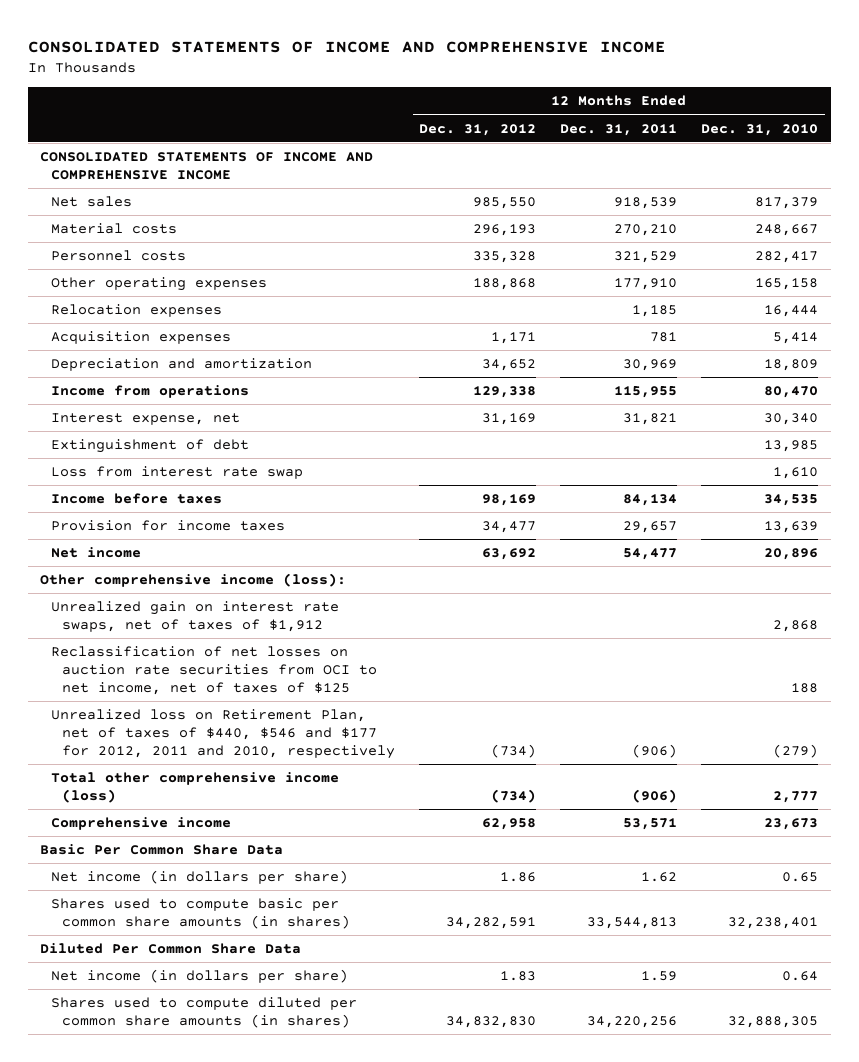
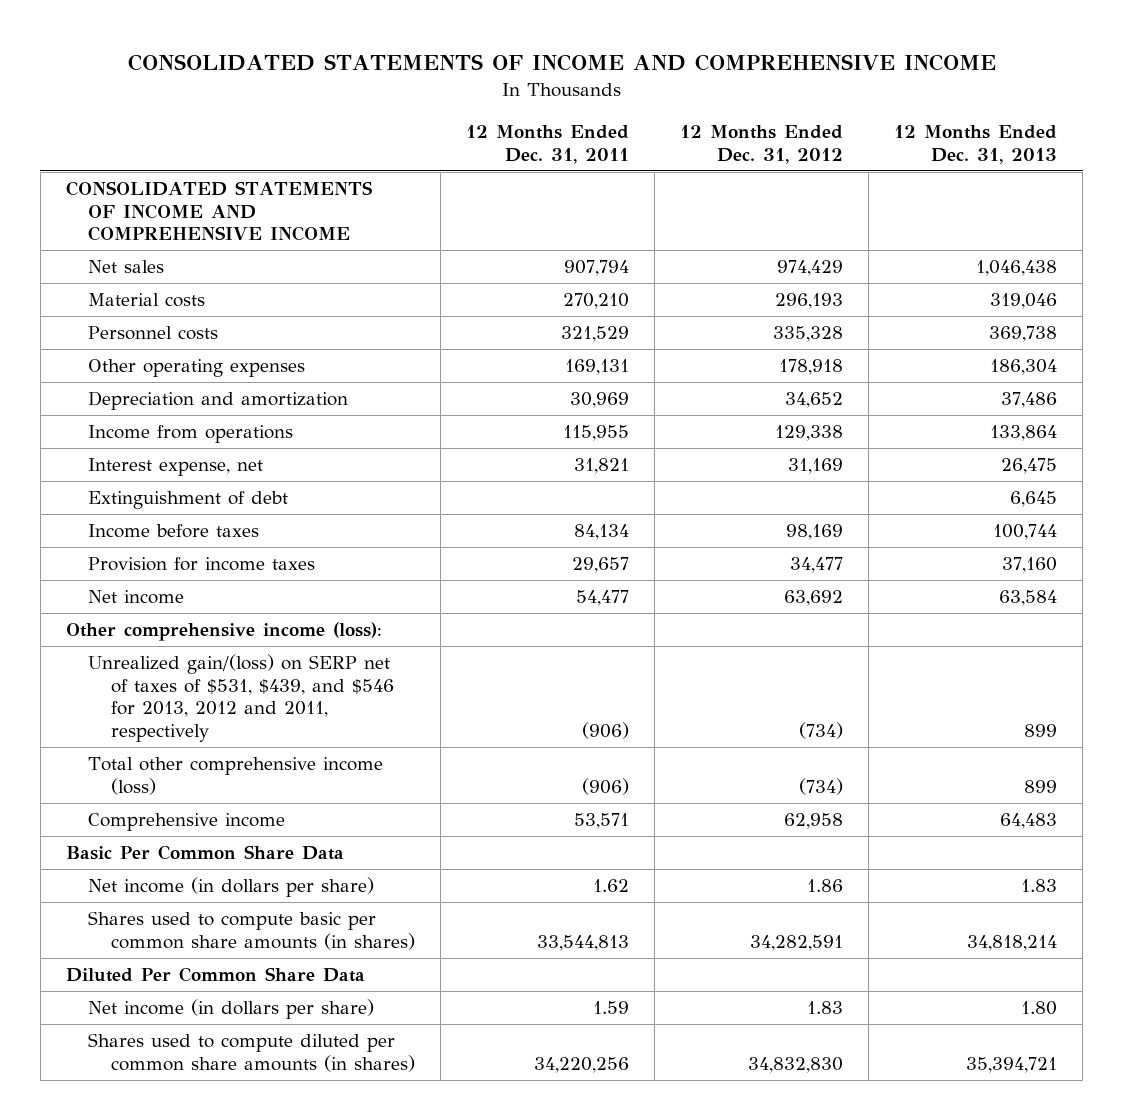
[701,123,819,136] Dec. 31, 2010 -> none
none -> [894,124,1058,164] 12 Months Ended Dec. 31, 2013
[473,197,537,210] 985,550 -> [777,260,844,277] 974,429
[614,197,678,210] 918,539 -> [563,260,629,277] 907,794
[51,304,223,318] Relocation expenses -> none
[51,331,232,345] Acquisition expenses -> none
[473,278,537,291] 188,868 -> [779,359,844,376] 178,918
[614,278,678,291] 177,910 -> [564,359,629,376] 169,131
[51,466,304,480] Loss from interest rate swap -> none
[51,601,340,632] Unrealized gain on interest rate swaps, net of taxes of $1,912 -> none
[51,646,378,695] Reclassification of net losses on auction rate securities from OCI to net income, net of taxes of $125 -> none
[51,709,396,759] Unrealized loss on Retirement Plan, net of taxes of $440, $546 and $177 for 2012, 2011 and 2010, respectively -> [88,654,394,743] Unrealized gain/(loss) on SERP net of taxes of $531, $439, and $546 for 2013, 2012 and 2011, respectively

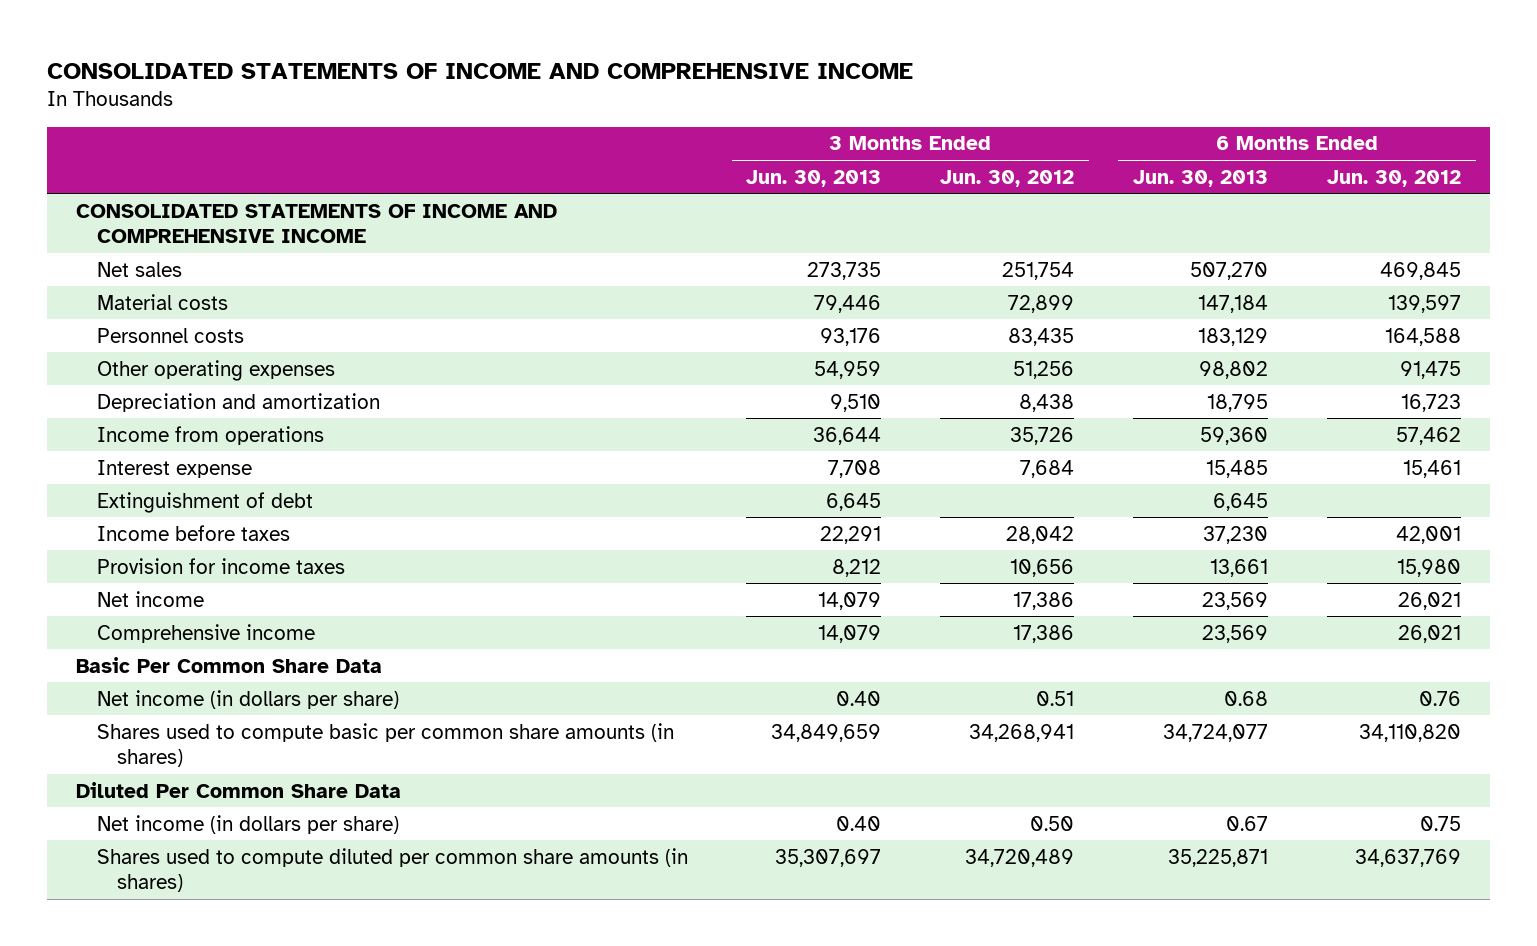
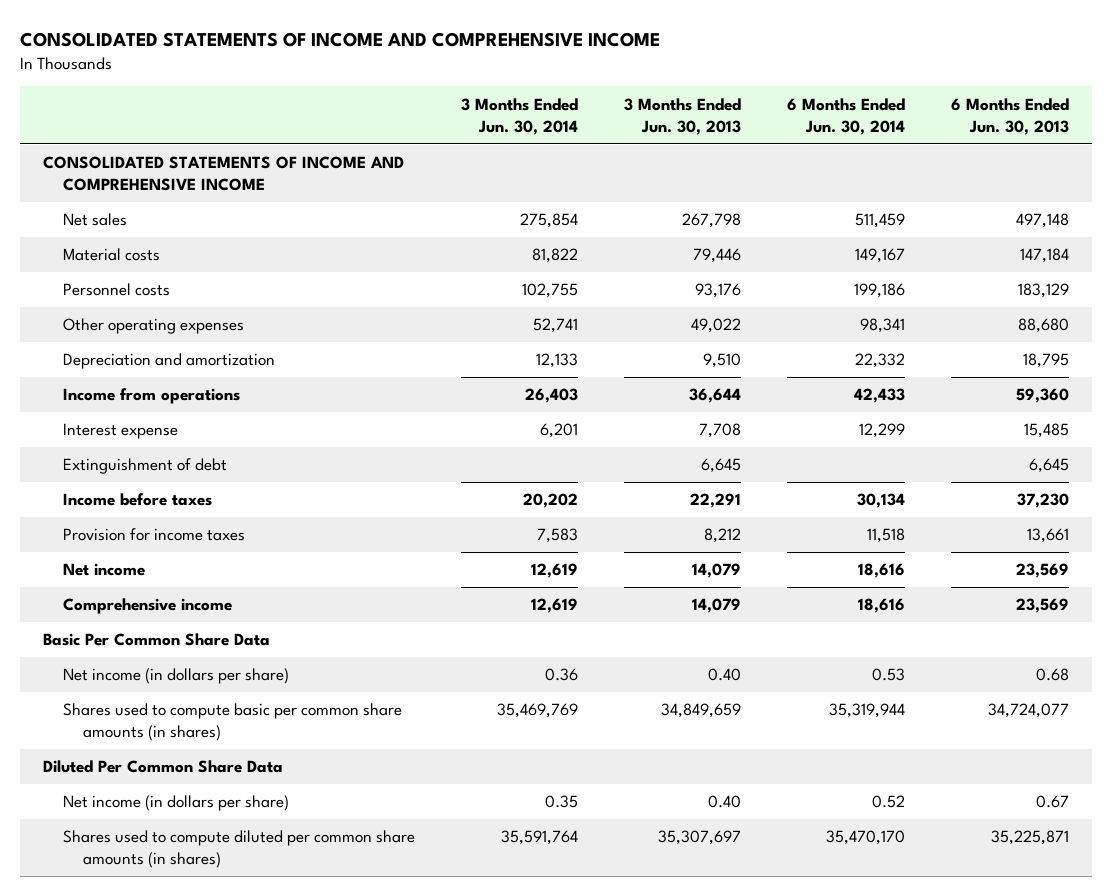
[940,169,1075,187] Jun. 30, 2012 -> none
[1326,169,1461,187] Jun. 30, 2012 -> none
none -> [460,97,578,135] 3 Months Ended Jun. 30, 2014
none -> [786,97,905,135] 6 Months Ended Jun. 30, 2014
[807,261,882,280] 273,735 -> [681,213,741,229] 267,798
[1190,261,1269,280] 507,270 -> [1015,213,1069,229] 497,148
[814,360,882,379] 54,959 -> [690,318,741,334] 49,022
[1199,360,1269,379] 98,802 -> [1017,318,1069,334] 88,680

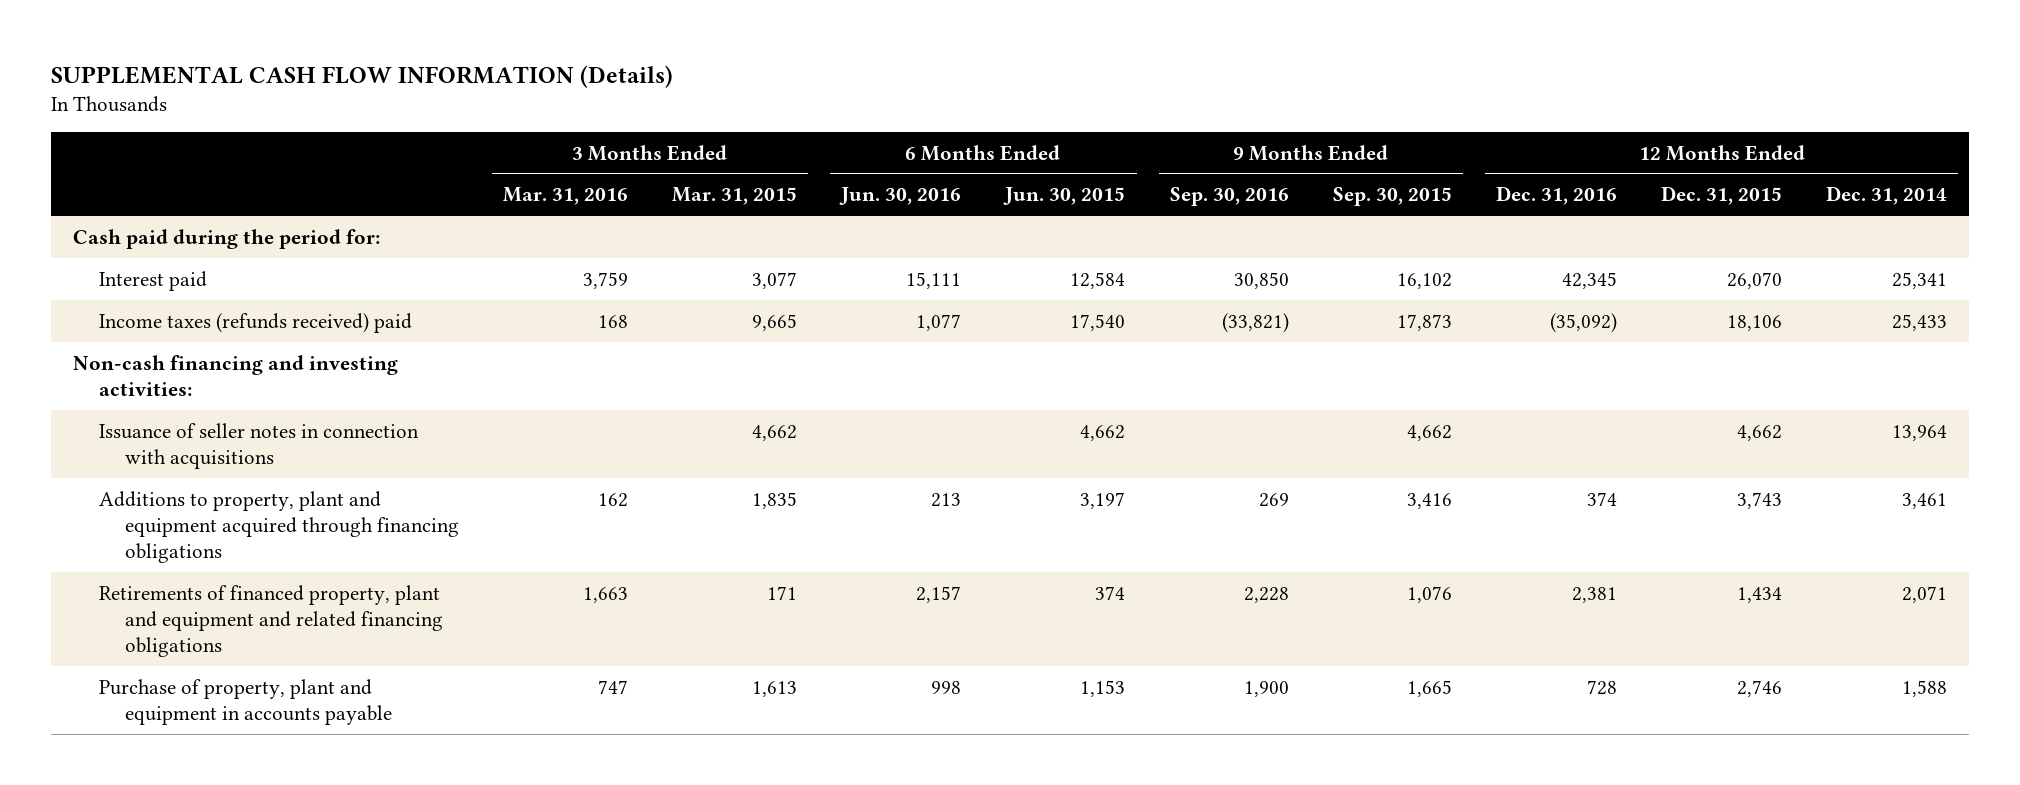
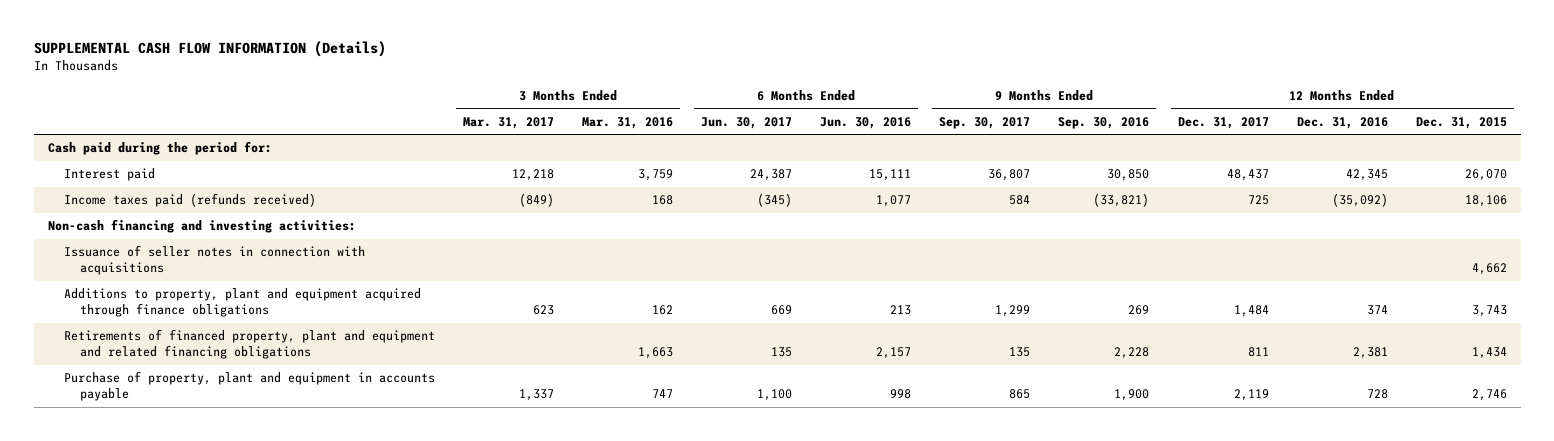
[672,187,798,206] Mar. 31, 2015 -> none
[1003,187,1126,206] Jun. 30, 2015 -> none
[1332,187,1452,207] Sep. 30, 2015 -> none
[1826,186,1948,206] Dec. 31, 2014 -> none
none -> [462,116,554,129] Mar. 31, 2017
none -> [701,116,793,129] Jun. 30, 2017
none -> [939,116,1031,129] Sep. 30, 2017
none -> [1177,116,1269,129] Dec. 31, 2017
[98,312,412,333] Income taxes (refunds received) paid -> [63,193,316,208] Income taxes paid (refunds received)
[98,490,459,564] Additions to property, plant and equipment acquired through financing obligations -> [63,288,421,318] Additions to property, plant and equipment acquired through finance obligations

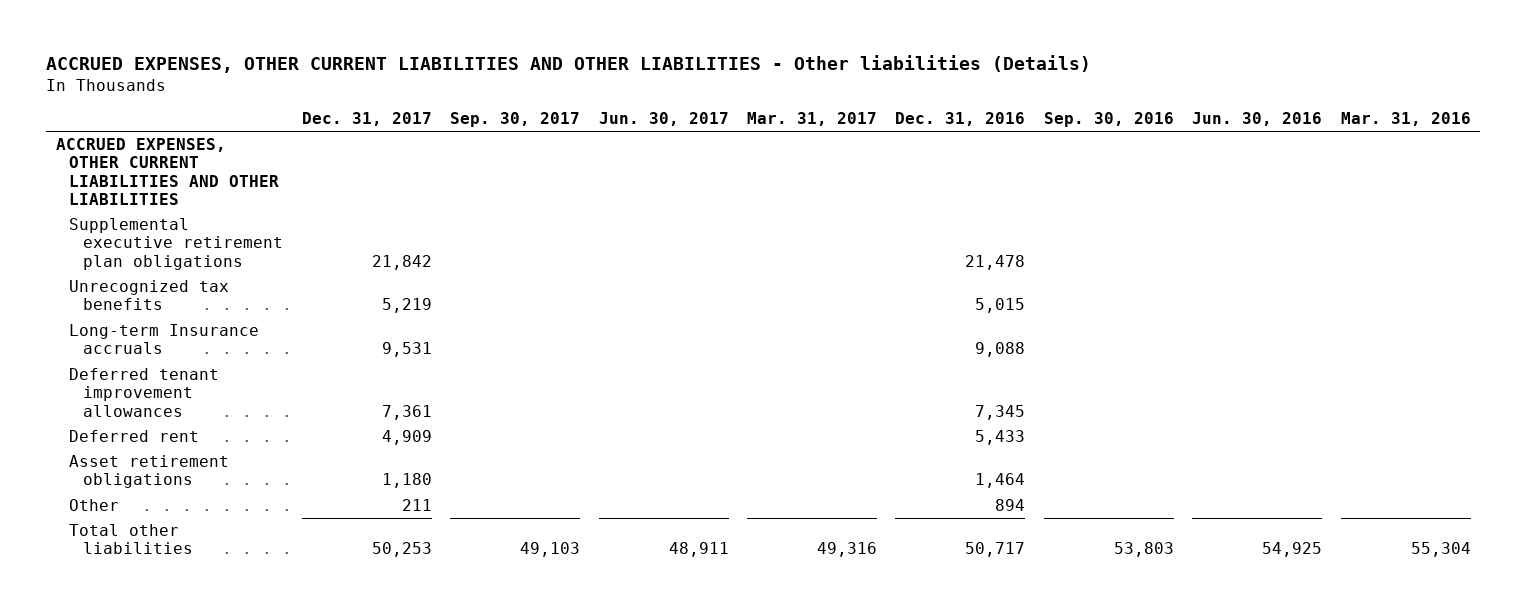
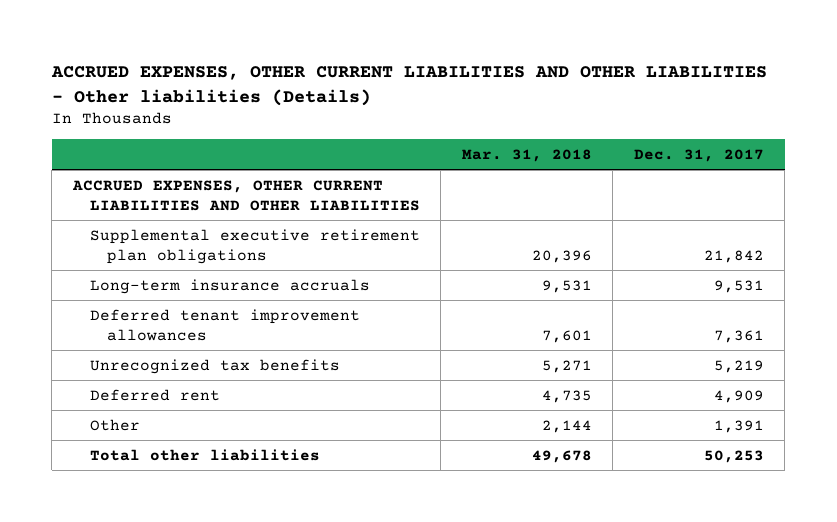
[450,112,581,128] Sep. 30, 2017 -> none
[598,112,729,127] Jun. 30, 2017 -> none
[747,112,878,127] Mar. 31, 2017 -> none
[895,112,1026,127] Dec. 31, 2016 -> none
[1043,112,1174,128] Sep. 30, 2016 -> none
[1192,112,1323,127] Jun. 30, 2016 -> none
[1340,112,1471,127] Mar. 31, 2016 -> none
none -> [461,148,592,162] Mar. 31, 2018
[69,324,260,355] Long-term Insurance accruals -> [90,278,371,294] Long-term insurance accruals
[69,280,230,311] Unrecognized tax benefits -> [90,358,341,374] Unrecognized tax benefits
[69,455,230,489] Asset retirement obligations -> none
[401,499,432,512] 211 -> [713,419,764,433] 1,391

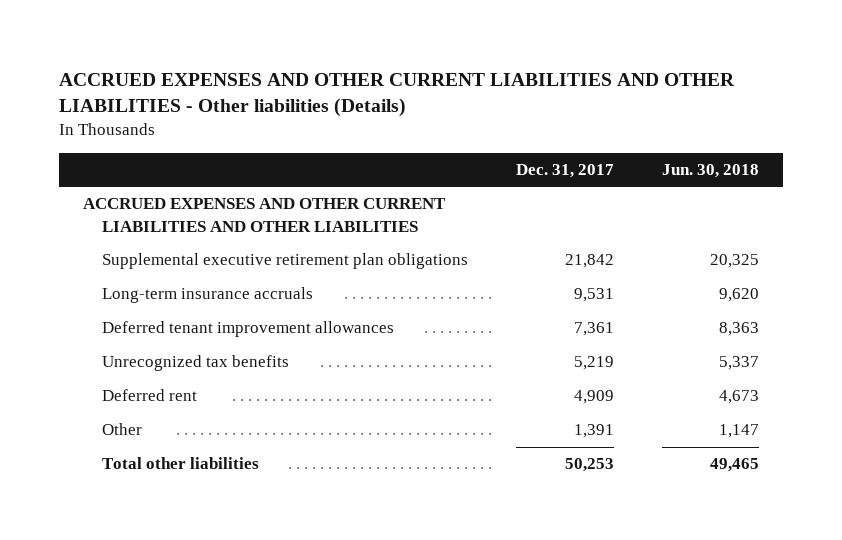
[50,65,767,106] ACCRUED EXPENSES, OTHER CURRENT LIABILITIES AND OTHER LIABILITIES - Other liabilities (Details) -> [59,72,736,118] ACCRUED EXPENSES AND OTHER CURRENT LIABILITIES AND OTHER LIABILITIES - Other liabilities (Details)
[461,148,592,162] Mar. 31, 2018 -> none
none -> [661,164,759,179] Jun. 30, 2018
[71,179,421,212] ACCRUED EXPENSES, OTHER CURRENT LIABILITIES AND OTHER LIABILITIES -> [83,198,447,232] ACCRUED EXPENSES AND OTHER CURRENT LIABILITIES AND OTHER LIABILITIES

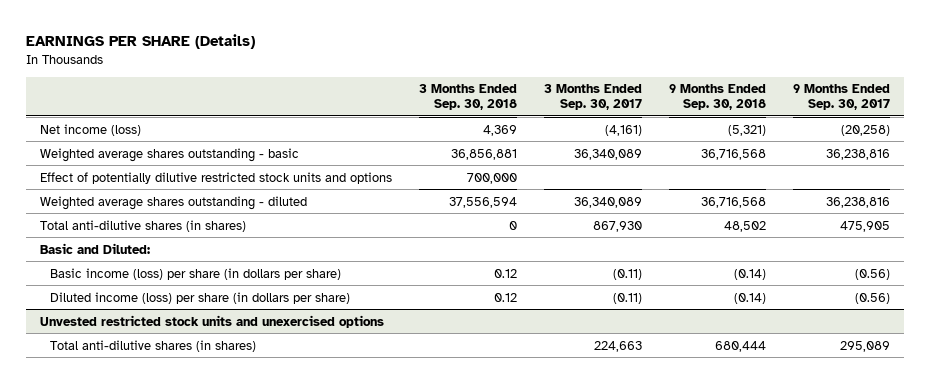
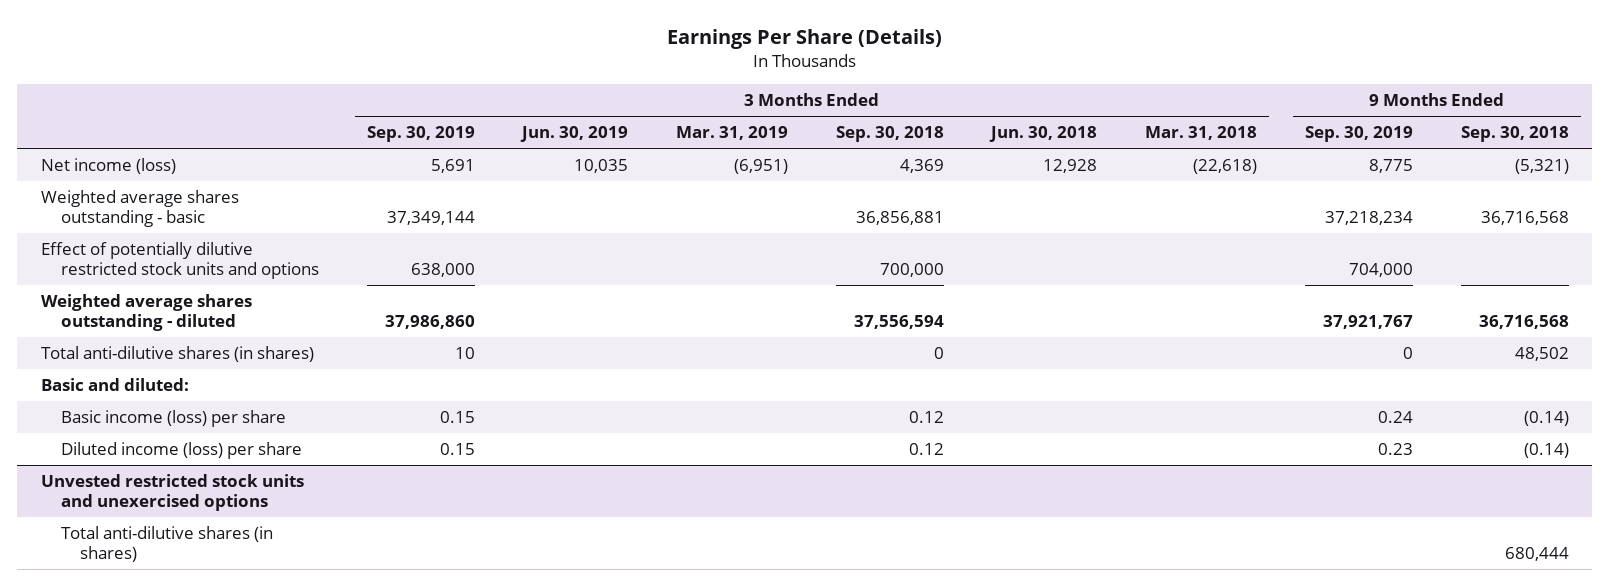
[26,34,256,50] EARNINGS PER SHARE (Details) -> [666,28,942,49] Earnings Per Share (Details)
[544,84,643,111] 3 Months Ended Sep. 30, 2017 -> none
[793,84,891,111] 9 Months Ended Sep. 30, 2017 -> none
none -> [366,126,475,143] Sep. 30, 2019
none -> [520,126,629,143] Jun. 30, 2019
none -> [675,126,788,141] Mar. 31, 2019
none -> [989,126,1098,143] Jun. 30, 2018
none -> [1145,126,1258,141] Mar. 31, 2018
none -> [1304,126,1413,143] Sep. 30, 2019
[39,242,150,254] Basic and Diluted: -> [41,378,190,392] Basic and diluted:
[49,267,341,280] Basic income (loss) per share (in dollars per share) -> [60,410,286,428] Basic income (loss) per share
[49,291,350,304] Diluted income (loss) per share (in dollars per share) -> [60,442,302,460] Diluted income (loss) per share

